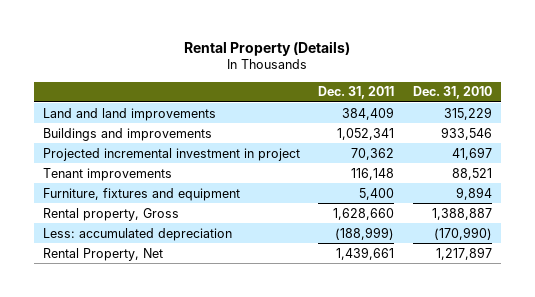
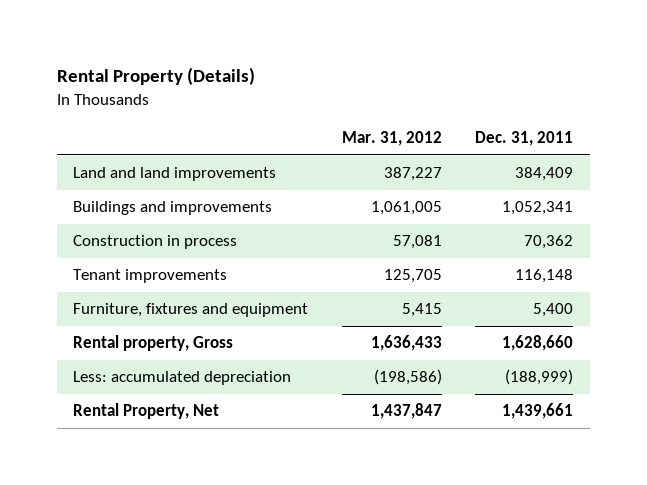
[413,86,493,100] Dec. 31, 2010 -> none
none -> [341,131,442,147] Mar. 31, 2012
[42,147,300,161] Projected incremental investment in project -> [73,235,238,250] Construction in process

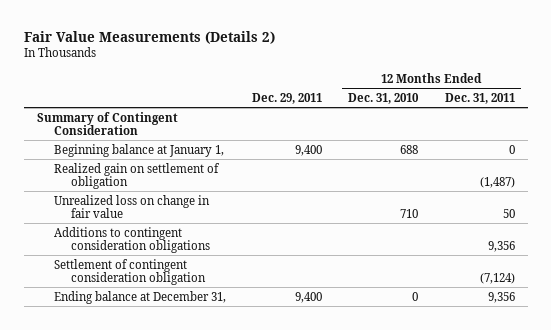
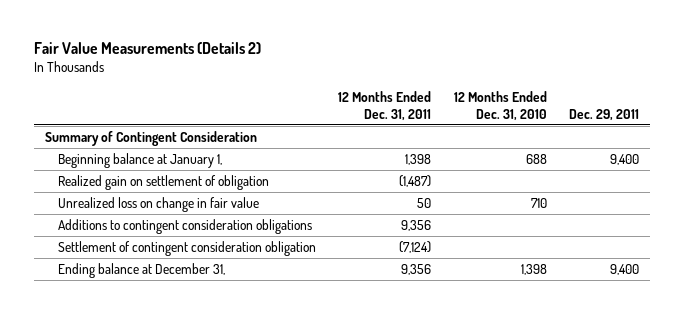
[508,144,515,154] 0 -> [405,154,432,166] 1,398
[412,291,419,301] 0 -> [520,264,547,276] 1,398

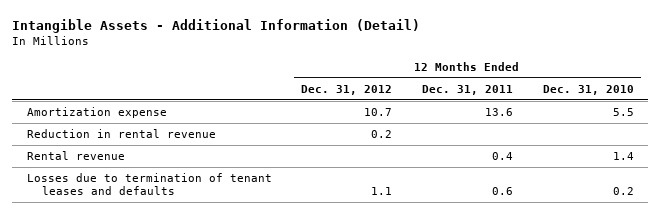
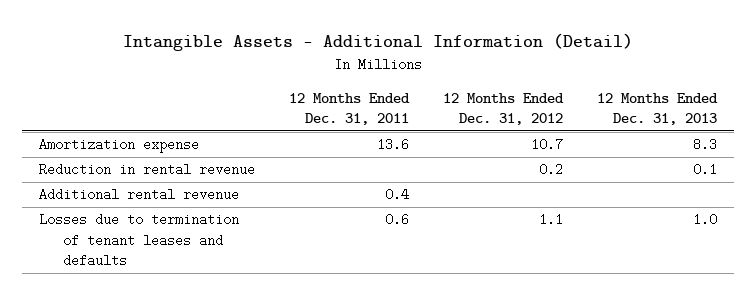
[542,84,634,95] Dec. 31, 2010 -> none
none -> [597,92,719,126] 12 Months Ended Dec. 31, 2013
[26,150,125,160] Rental revenue -> [39,188,240,202] Additional rental revenue

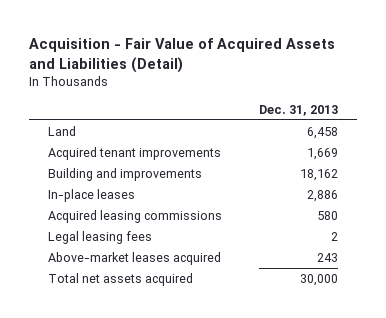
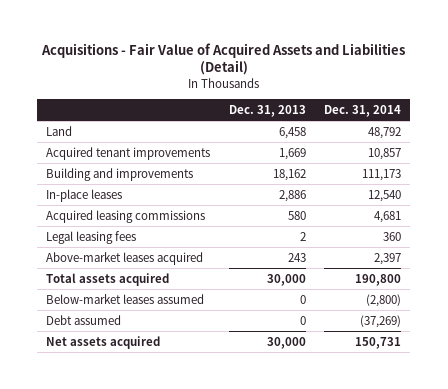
[29,38,336,73] Acquisition - Fair Value of Acquired Assets and Liabilities (Detail) -> [40,42,405,76] Acquisitions - Fair Value of Acquired Assets and Liabilities (Detail)
none -> [324,104,402,117] Dec. 31, 2014
[48,273,194,287] Total net assets acquired -> [46,272,170,286] Total assets acquired
none -> [46,293,205,304] Below-market leases assumed
none -> [46,314,122,325] Debt assumed
none -> [46,335,161,349] Net assets acquired

